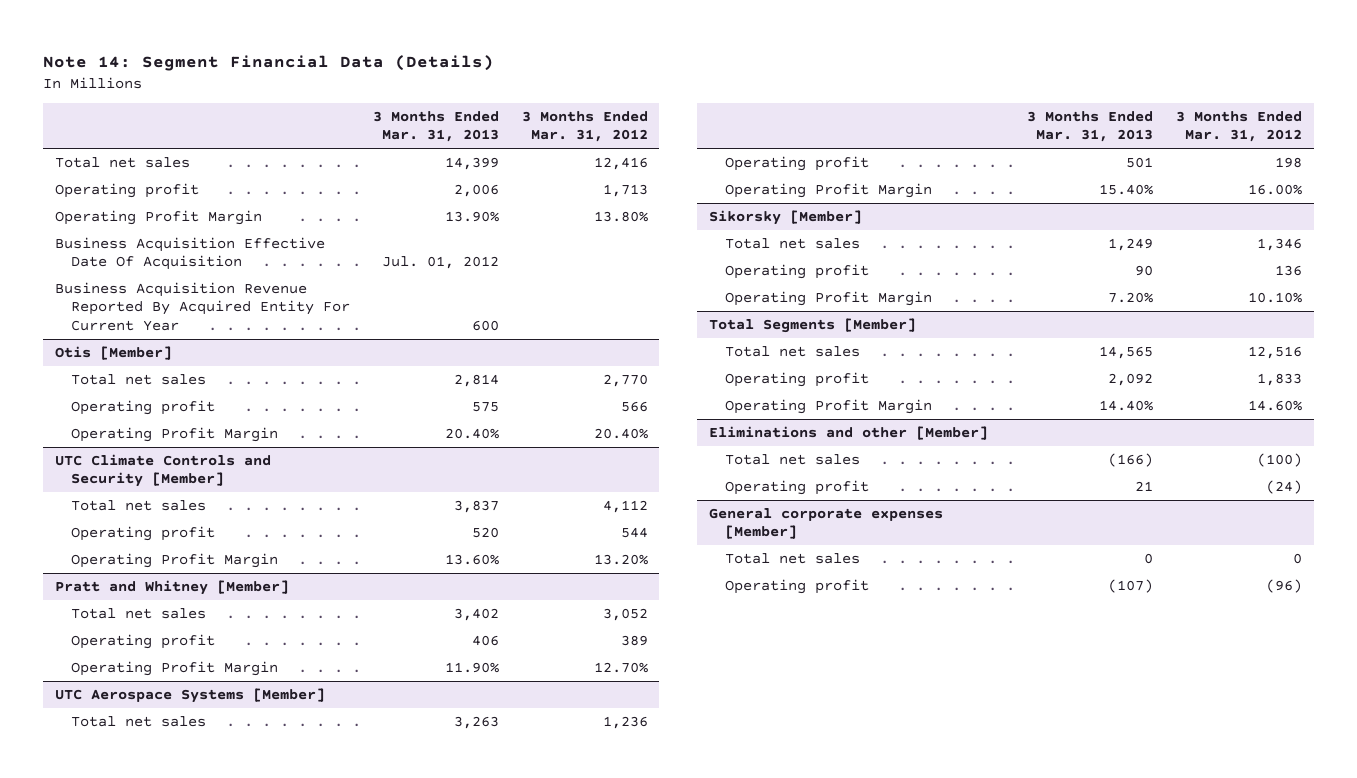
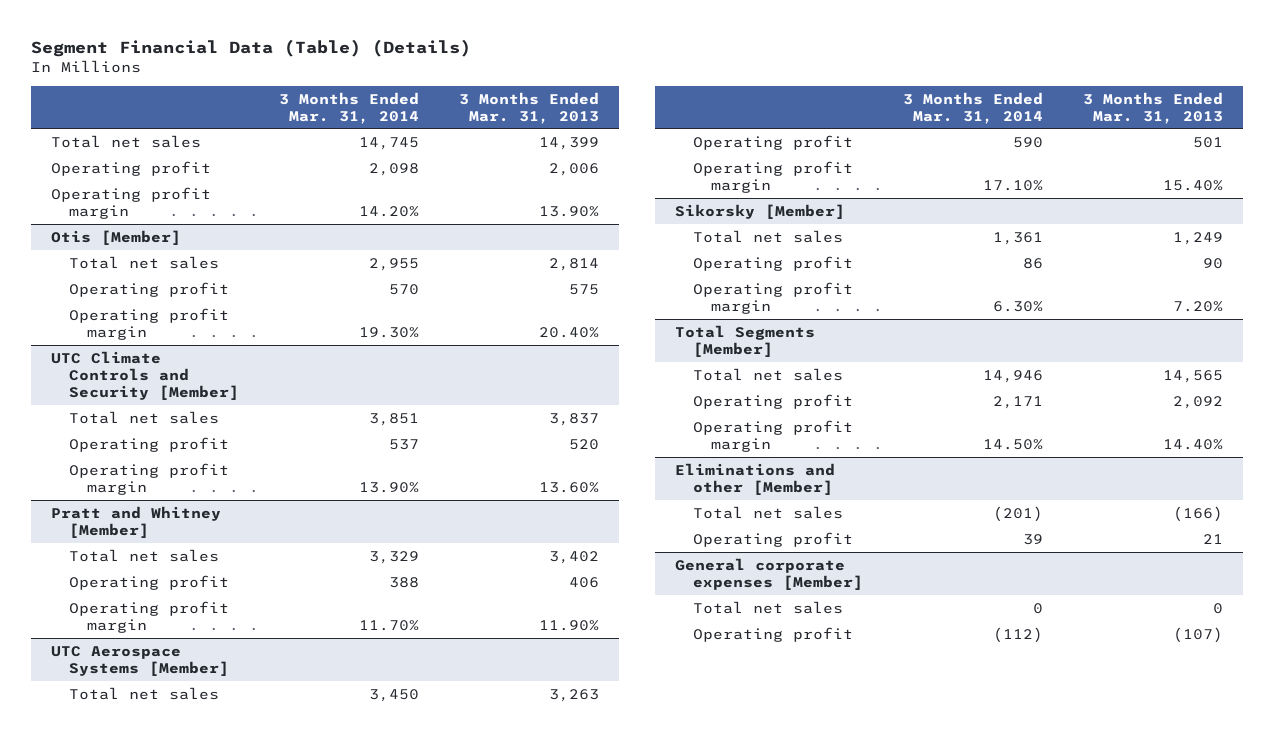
[43,54,495,71] Note 14: Segment Financial Data (Details) -> [30,38,471,57] Segment Financial Data (Table) (Details)
[521,110,648,143] 3 Months Ended Mar. 31, 2012 -> none
none -> [279,91,420,124] 3 Months Ended Mar. 31, 2014
[54,236,325,271] Business Acquisition Effective Date Of Acquisition -> none
[54,281,350,332] Business Acquisition Revenue Reported By Acquired Entity For Current Year -> none
[54,209,262,225] Operating Profit Margin -> [50,186,211,219] Operating profit margin
[70,426,278,442] Operating Profit Margin -> [69,307,230,340] Operating profit margin
[70,552,278,568] Operating Profit Margin -> [69,462,230,495] Operating profit margin
[70,660,278,676] Operating Profit Margin -> [69,600,230,633] Operating profit margin
[724,182,932,198] Operating Profit Margin -> [692,160,853,193] Operating profit margin
[724,290,932,306] Operating Profit Margin -> [692,281,853,314] Operating profit margin
[724,398,932,414] Operating Profit Margin -> [692,419,853,452] Operating profit margin

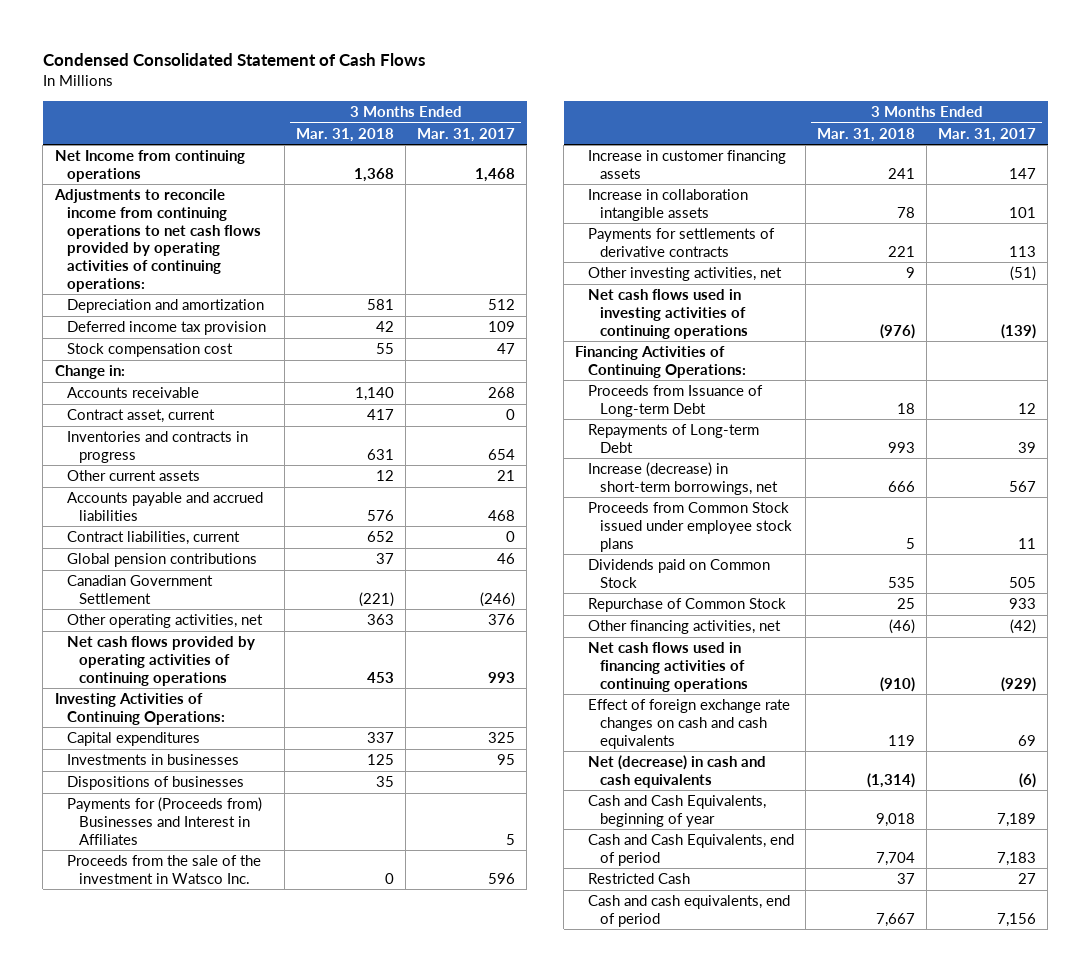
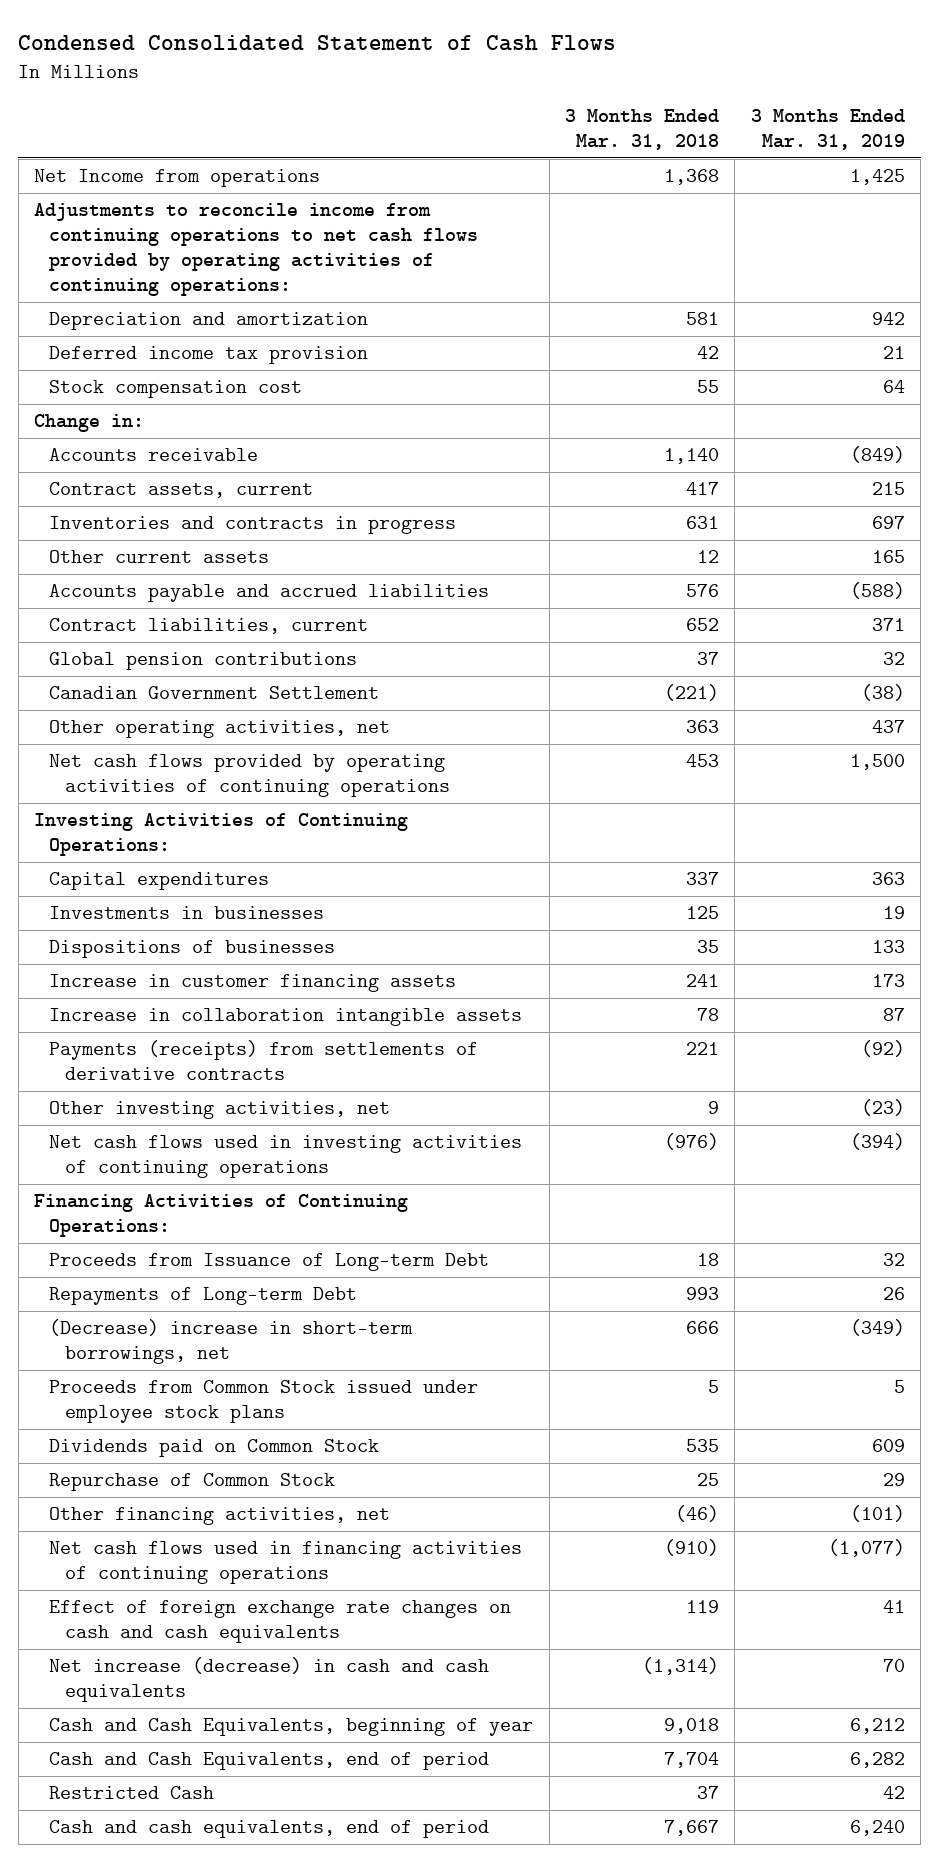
[417,127,516,142] Mar. 31, 2017 -> none
none -> [750,109,905,151] 3 Months Ended Mar. 31, 2019
[54,150,245,182] Net Income from continuing operations -> [34,169,321,188] Net Income from operations
[66,409,215,424] Contract asset, current -> [49,482,314,499] Contract assets, current
[66,797,262,845] Payments for (Proceeds from) Businesses and Interest in Affiliates -> none
[66,855,261,884] Proceeds from the sale of the investment in Watsco Inc. -> none
[587,228,775,257] Payments for settlements of derivative contracts -> [49,1040,479,1081] Payments (receipts) from settlements of derivative contracts
[587,462,779,495] Increase (decrease) in short-term borrowings, net -> [49,1319,414,1365] (Decrease) increase in short-term borrowings, net
[587,755,766,788] Net (decrease) in cash and cash equivalents -> [49,1657,490,1703] Net increase (decrease) in cash and cash equivalents

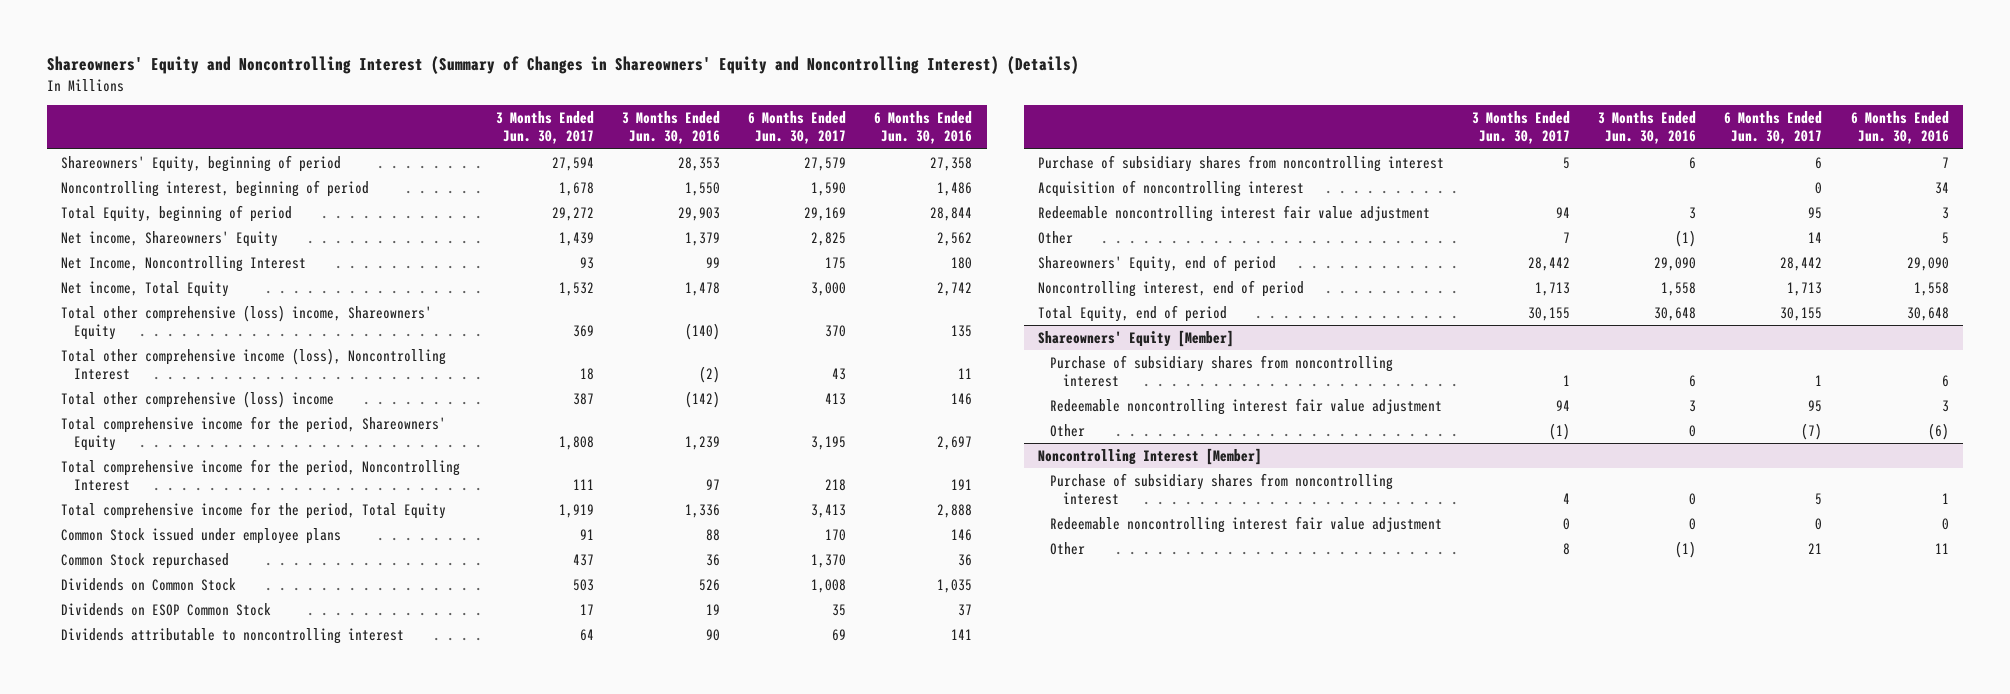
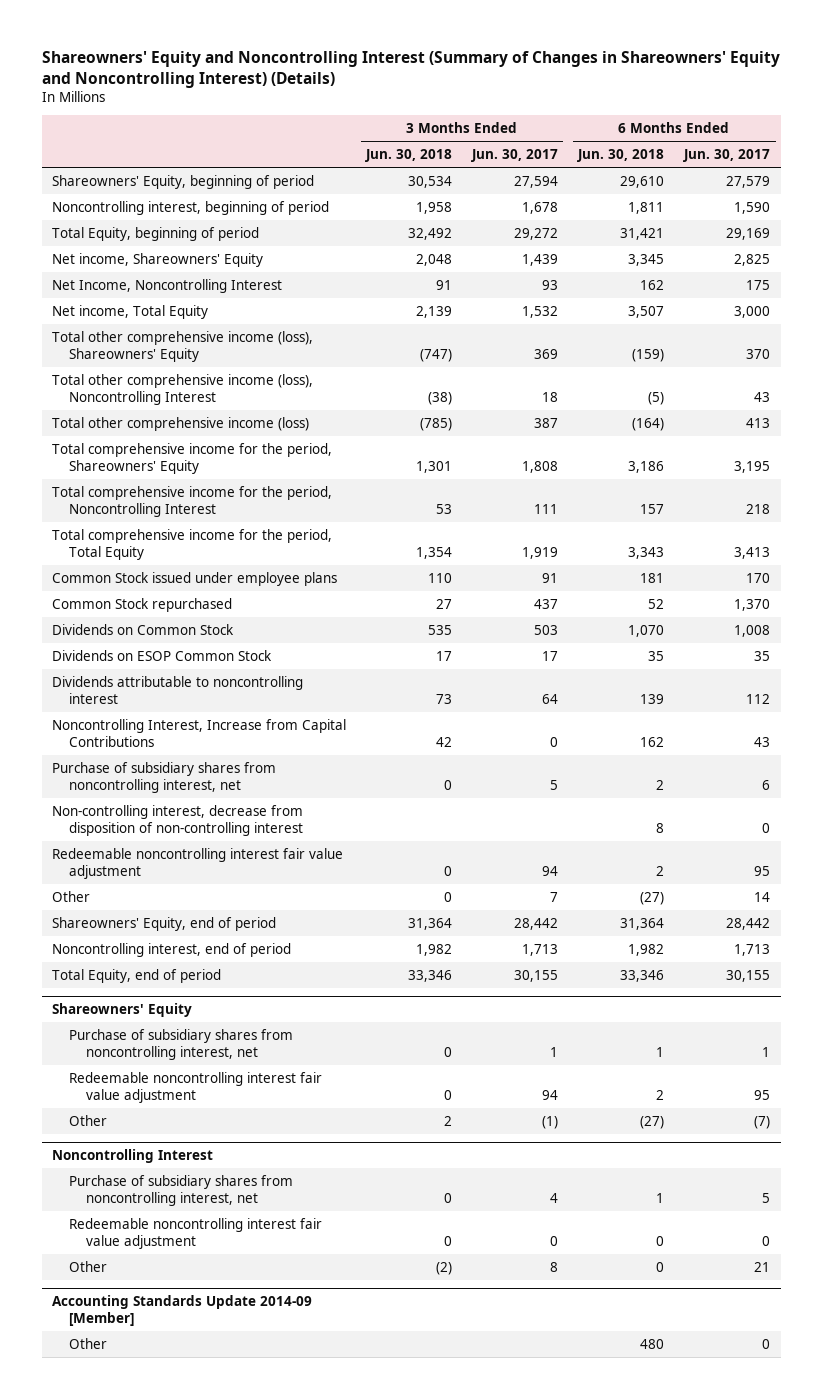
[621,111,720,145] 3 Months Ended Jun. 30, 2016 -> none
[874,111,973,145] 6 Months Ended Jun. 30, 2016 -> none
none -> [365,148,453,162] Jun. 30, 2018
none -> [577,148,665,162] Jun. 30, 2018
[61,304,433,341] Total other comprehensive (loss) income, Shareowners' Equity -> [51,330,313,362] Total other comprehensive income (loss), Shareowners' Equity
[61,390,335,408] Total other comprehensive (loss) income -> [51,416,309,431] Total other comprehensive income (loss)
[1037,179,1304,197] Acquisition of noncontrolling interest -> none
[832,628,847,641] 69 -> [746,693,771,704] 112
none -> [51,718,346,747] Noncontrolling Interest, Increase from Capital Contributions
[1037,154,1444,172] Purchase of subsidiary shares from noncontrolling interest -> [51,761,276,793] Purchase of subsidiary shares from noncontrolling interest, net
none -> [51,804,304,836] Non-controlling interest, decrease from disposition of non-controlling interest
[1037,329,1234,347] Shareowners' Equity [Member] -> [51,1003,192,1018] Shareowners' Equity
[1050,354,1394,388] Purchase of subsidiary shares from noncontrolling interest -> [69,1028,294,1060] Purchase of subsidiary shares from noncontrolling interest, net
[1037,447,1262,465] Noncontrolling Interest [Member] -> [51,1149,213,1164] Noncontrolling Interest
[1050,472,1394,506] Purchase of subsidiary shares from noncontrolling interest -> [69,1174,294,1206] Purchase of subsidiary shares from noncontrolling interest, net
none -> [51,1295,312,1326] Accounting Standards Update 2014-09 [Member]
none -> [69,1337,108,1349] Other

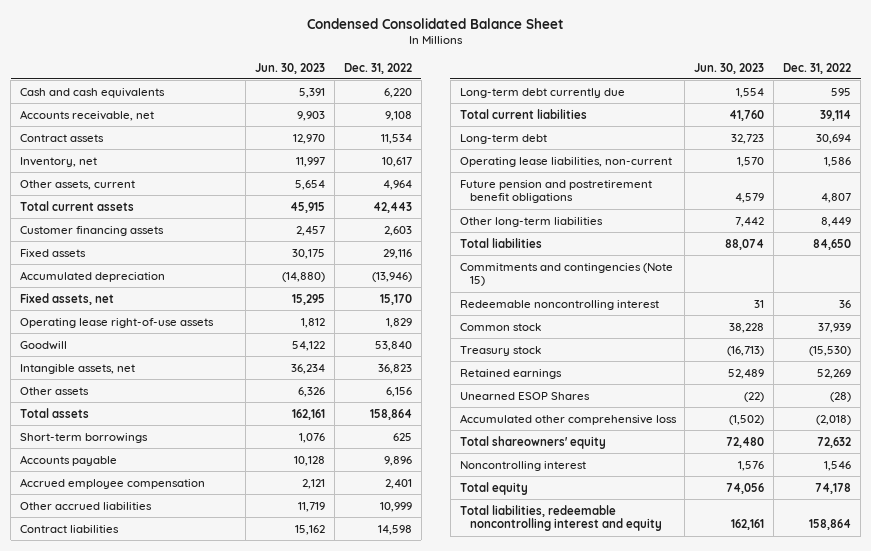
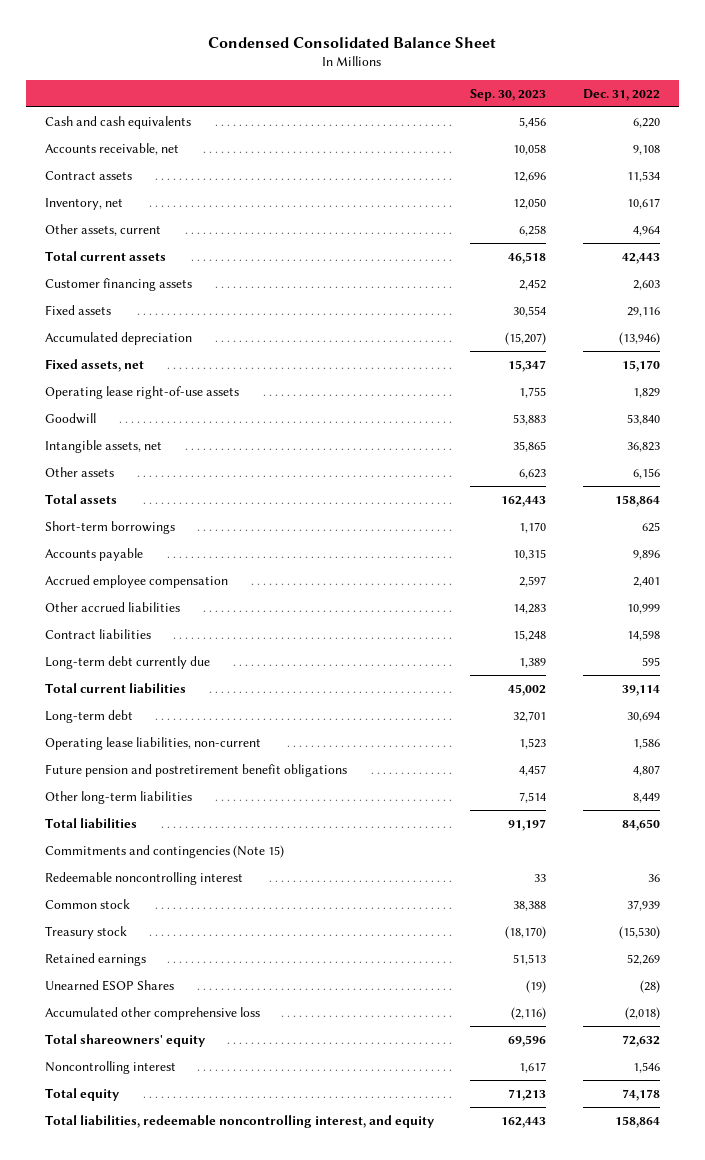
[254,62,325,74] Jun. 30, 2023 -> none
none -> [470,88,547,101] Sep. 30, 2023
[459,504,662,532] Total liabilities, redeemable noncontrolling interest and equity -> [44,1114,434,1128] Total liabilities, redeemable noncontrolling interest, and equity

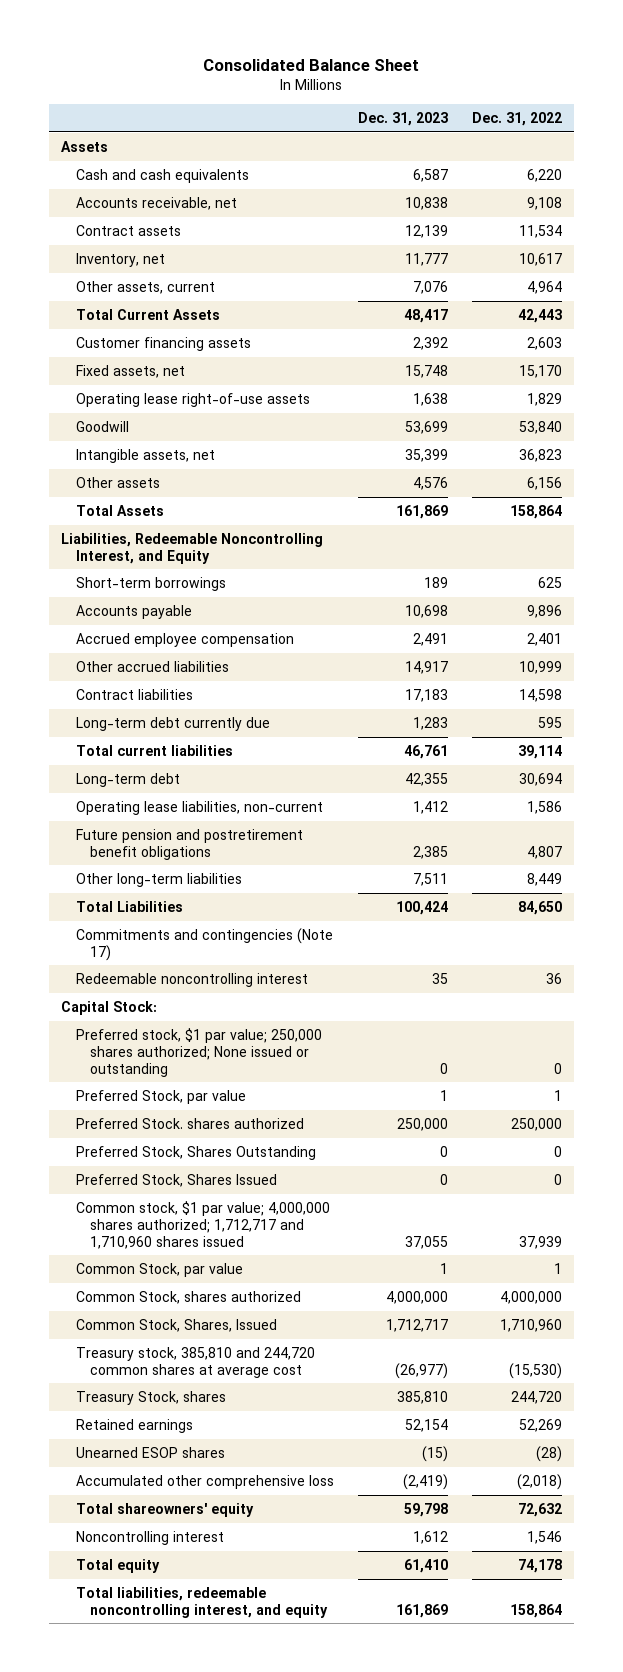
[208,36,497,48] Condensed Consolidated Balance Sheet -> [203,58,420,71] Consolidated Balance Sheet
[470,88,547,101] Sep. 30, 2023 -> none
none -> [357,112,448,127] Dec. 31, 2023
none -> [60,140,108,152] Assets
[44,250,166,261] Total current assets -> [75,308,220,320] Total Current Assets
[44,304,111,315] Fixed assets -> none
[44,331,192,345] Accumulated depreciation -> none
[44,493,117,504] Total assets -> [75,504,164,516] Total Assets
none -> [60,532,323,564] Liabilities, Redeemable Noncontrolling Interest, and Equity
[44,817,137,829] Total liabilities -> [75,900,183,912] Total Liabilities
[44,844,284,858] Commitments and contingencies (Note 15) -> [75,927,333,961] Commitments and contingencies (Note 17)
none -> [60,1000,157,1015] Capital Stock:
none -> [75,1027,322,1077] Preferred stock, $1 par value; 250,000 shares authorized; None issued or outstanding
none -> [75,1089,246,1104] Preferred Stock, par value
none -> [75,1117,304,1129] Preferred Stock. shares authorized
none -> [75,1145,316,1160] Preferred Stock, Shares Outstanding
none -> [75,1173,277,1187] Preferred Stock, Shares Issued
[44,898,130,909] Common stock -> [75,1200,330,1249] Common stock, $1 par value; 4,000,000 shares authorized; 1,712,717 and 1,710,960 shares issued
none -> [75,1262,243,1277] Common Stock, par value
none -> [75,1290,301,1304] Common Stock, shares authorized
none -> [75,1318,277,1332] Common Stock, Shares, Issued
[44,925,127,939] Treasury stock -> [75,1346,315,1378] Treasury stock, 385,810 and 244,720 common shares at average cost
none -> [75,1390,226,1405] Treasury Stock, shares
[44,979,174,991] Unearned ESOP Shares -> [75,1446,225,1458] Unearned ESOP shares

